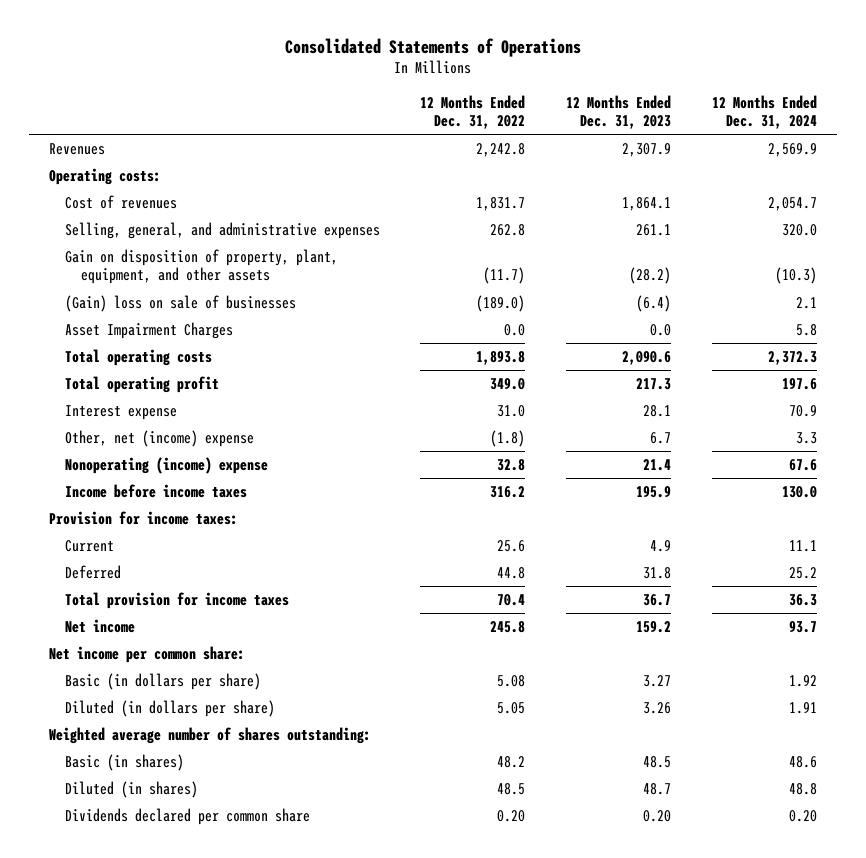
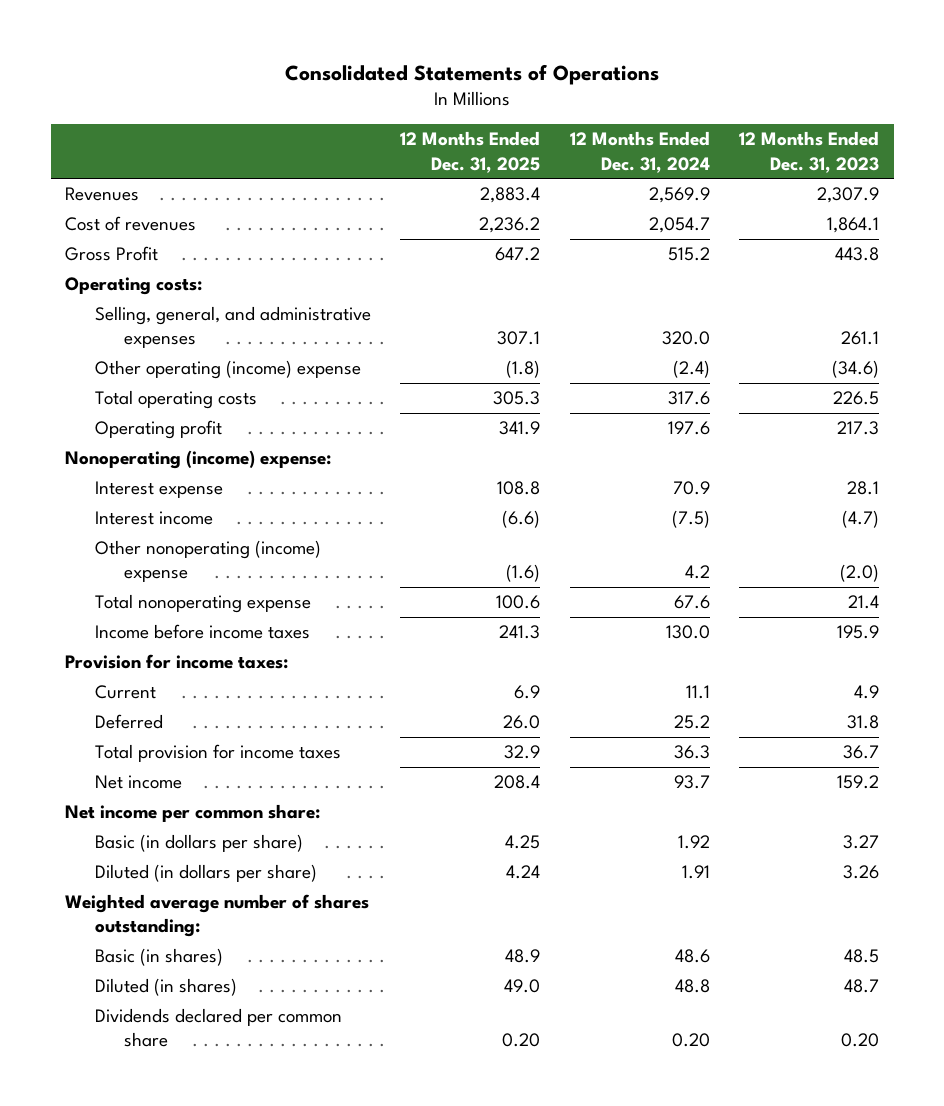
[420,94,526,130] 12 Months Ended Dec. 31, 2022 -> none
none -> [400,131,541,173] 12 Months Ended Dec. 31, 2025
none -> [65,246,159,262] Gross Profit
[48,168,161,186] Operating costs: -> [65,277,203,296] Operating costs:
[64,249,338,285] Gain on disposition of property, plant, equipment, and other assets -> none
[64,295,296,313] (Gain) loss on sale of businesses -> none
[64,322,233,340] Asset Impairment Charges -> none
none -> [94,360,361,380] Other operating (income) expense
[622,351,672,366] 2,090.6 -> [832,391,879,406] 226.5
[767,351,817,366] 2,372.3 -> [667,391,710,406] 317.6
[64,376,219,394] Total operating profit -> [94,420,222,440] Operating profit
none -> [65,450,332,470] Nonoperating (income) expense:
none -> [94,511,213,526] Interest income
[64,430,254,448] Other, net (income) expense -> [94,540,321,583] Other nonoperating (income) expense
[650,432,672,445] 6.7 -> [839,564,879,583] (2.0)
[795,432,817,445] 3.3 -> [684,565,710,580] 4.2
[64,457,268,475] Nonoperating (income) expense -> [94,594,311,614] Total nonoperating expense

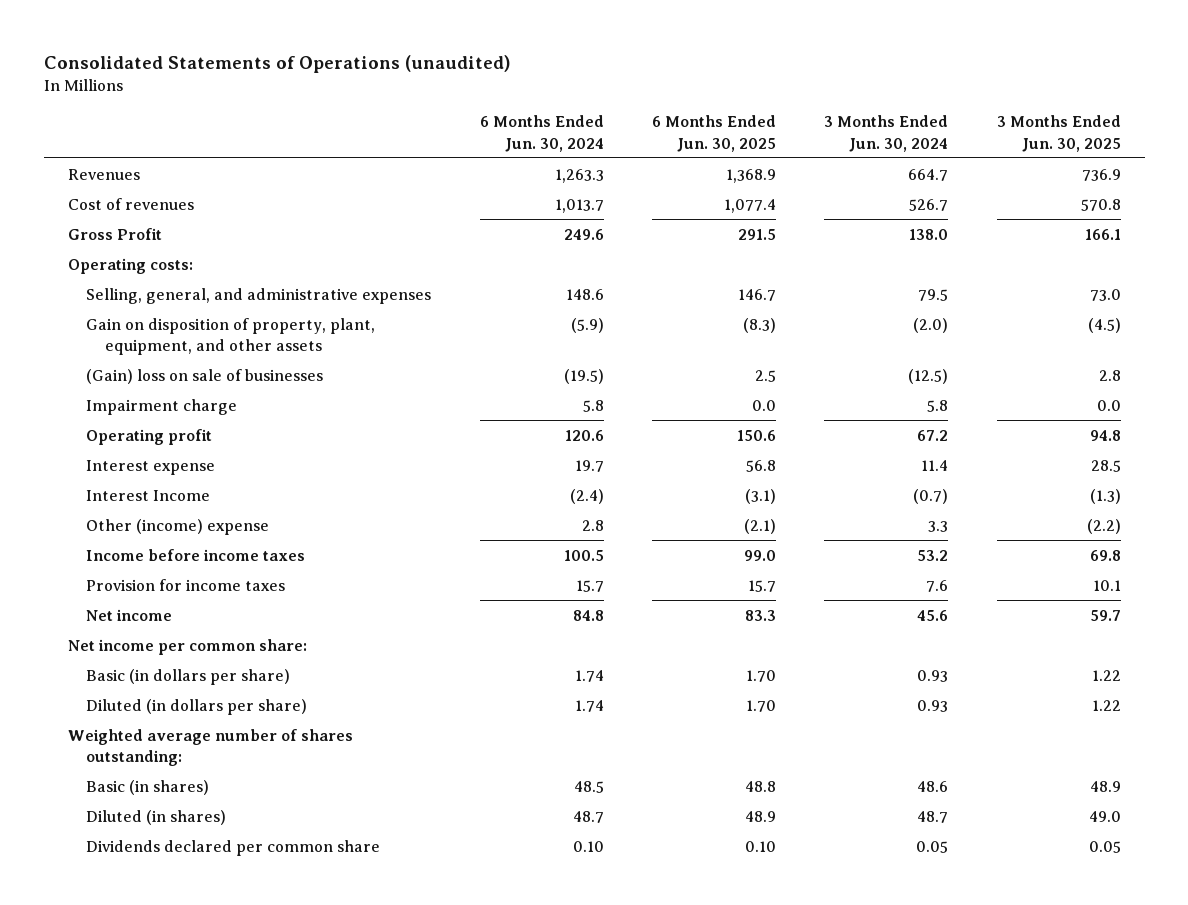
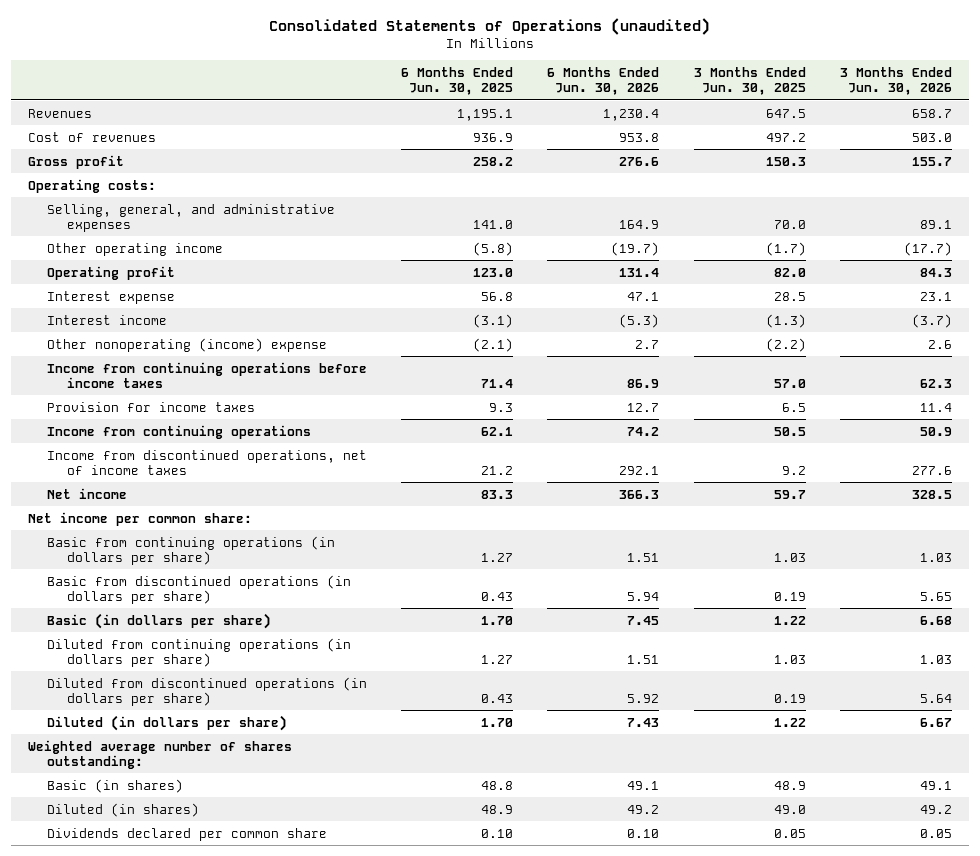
[479,115,604,152] 6 Months Ended Jun. 30, 2024 -> none
[824,115,949,152] 3 Months Ended Jun. 30, 2024 -> none
none -> [547,66,660,96] 6 Months Ended Jun. 30, 2026
none -> [839,66,952,96] 3 Months Ended Jun. 30, 2026
[725,168,776,183] 1,368.9 -> [457,108,514,121] 1,195.1
[1081,168,1121,181] 736.9 -> [765,108,806,118] 647.5
[723,198,776,213] 1,077.4 -> [473,132,514,142] 936.9
[1080,198,1121,211] 570.8 -> [765,132,806,142] 497.2
[67,227,162,240] Gross Profit -> [28,154,125,169] Gross profit
[737,228,776,240] 291.5 -> [473,156,514,166] 258.2
[1084,228,1121,240] 166.1 -> [765,156,806,166] 150.3
[86,317,376,355] Gain on disposition of property, plant, equipment, and other assets -> none
[86,368,324,384] (Gain) loss on sale of businesses -> none
[86,398,238,415] Impairment charge -> none
[737,288,776,301] 146.7 -> [473,219,514,229] 141.0
[1089,288,1121,301] 73.0 -> [773,219,806,229] 70.0
none -> [47,242,224,256] Other operating income
[736,429,776,441] 150.6 -> [473,267,514,277] 123.0
[1089,429,1121,441] 94.8 -> [773,267,806,277] 82.0
[86,489,211,501] Interest Income -> [47,314,168,325] Interest income
[86,518,270,535] Other (income) expense -> [47,337,328,352] Other nonoperating (income) expense
[86,548,306,561] Income before income taxes -> [47,361,368,388] Income from continuing operations before income taxes
[743,549,776,561] 99.0 -> [481,378,514,388] 71.4
[1089,549,1121,561] 69.8 -> [773,378,806,388] 57.0
[747,579,776,592] 15.7 -> [489,402,514,412] 9.3
[1092,579,1121,591] 10.1 -> [781,402,806,412] 6.5
none -> [47,424,312,439] Income from continuing operations
none -> [47,449,368,475] Income from discontinued operations, net of income taxes
none -> [47,535,336,565] Basic from continuing operations (in dollars per share)
none -> [47,574,352,604] Basic from discontinued operations (in dollars per share)
none -> [47,637,352,667] Diluted from continuing operations (in dollars per share)
none -> [47,676,368,706] Diluted from discontinued operations (in dollars per share)

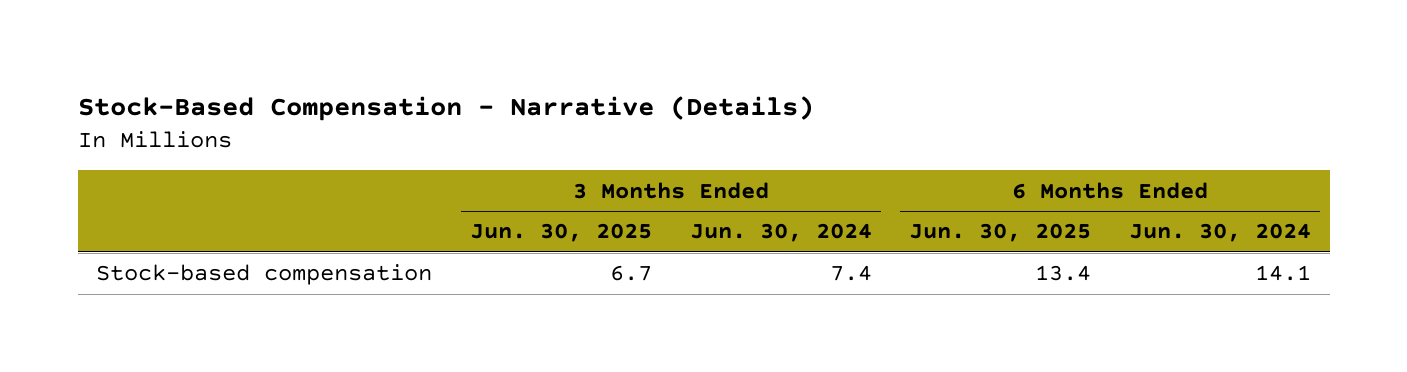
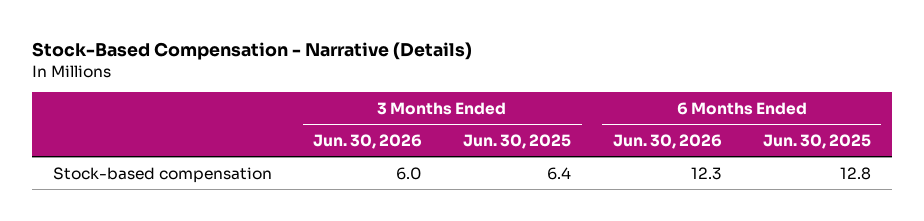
[689,223,872,243] Jun. 30, 2024 -> none
[1128,223,1311,243] Jun. 30, 2024 -> none
none -> [313,133,423,149] Jun. 30, 2026
none -> [612,133,722,149] Jun. 30, 2026
[610,265,653,282] 6.7 -> [547,166,572,180] 6.4
[1035,265,1092,282] 13.4 -> [839,166,871,180] 12.8

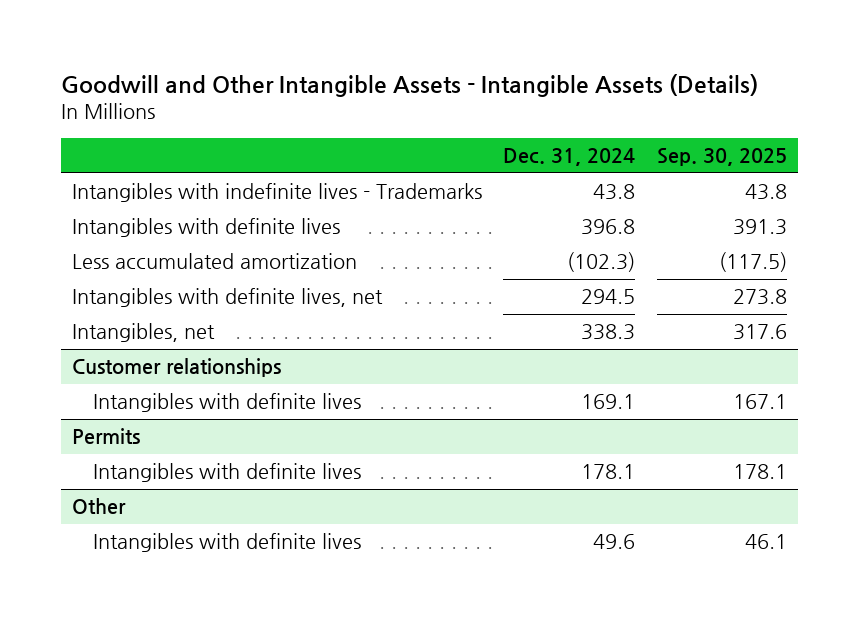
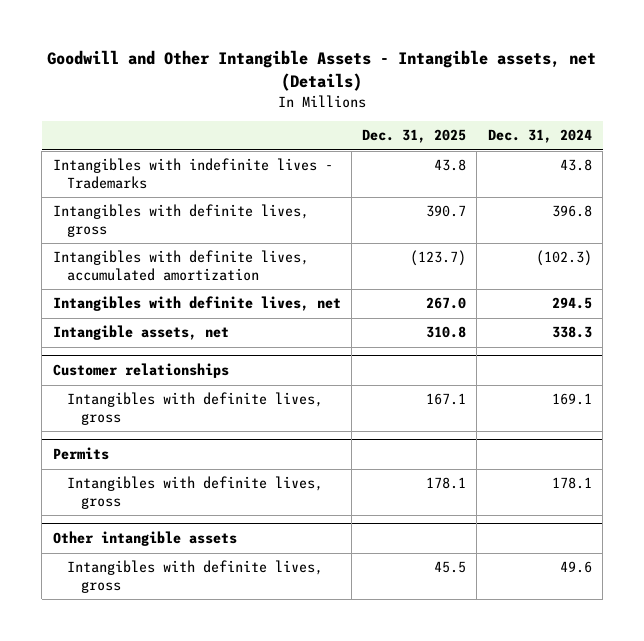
[61,73,759,97] Goodwill and Other Intangible Assets - Intangible Assets (Details) -> [47,50,597,91] Goodwill and Other Intangible Assets - Intangible assets, net (Details)
[656,148,787,167] Sep. 30, 2025 -> none
none -> [362,129,467,144] Dec. 31, 2025
[72,218,341,238] Intangibles with definite lives -> [52,204,309,237] Intangibles with definite lives, gross
[72,253,358,270] Less accumulated amortization -> [52,250,309,281] Intangibles with definite lives, accumulated amortization
[72,323,216,343] Intangibles, net -> [52,325,229,341] Intangible assets, net
[92,393,361,413] Intangibles with definite lives -> [66,392,323,425] Intangibles with definite lives, gross
[92,463,361,483] Intangibles with definite lives -> [66,476,323,509] Intangibles with definite lives, gross
[72,498,127,515] Other -> [52,531,237,547] Other intangible assets
[92,533,361,553] Intangibles with definite lives -> [66,560,323,593] Intangibles with definite lives, gross

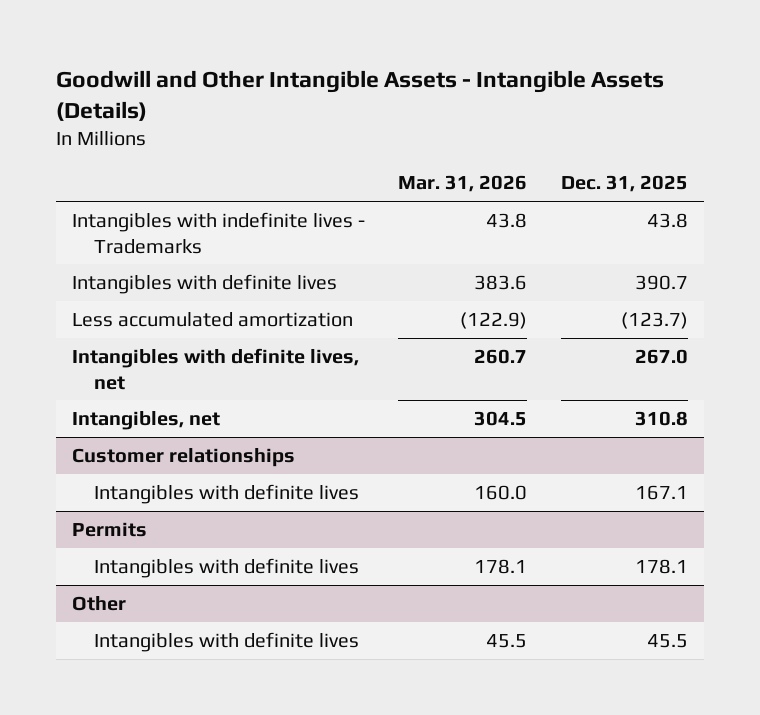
[47,50,597,91] Goodwill and Other Intangible Assets - Intangible assets, net (Details) -> [55,69,664,121] Goodwill and Other Intangible Assets - Intangible Assets (Details)
[487,129,592,144] Dec. 31, 2024 -> none
none -> [398,175,528,193] Mar. 31, 2026
[52,204,309,237] Intangibles with definite lives, gross -> [72,273,338,294] Intangibles with definite lives
[52,250,309,281] Intangibles with definite lives, accumulated amortization -> [72,311,354,327] Less accumulated amortization
[52,325,229,341] Intangible assets, net -> [72,410,221,430] Intangibles, net
[66,392,323,425] Intangibles with definite lives, gross -> [93,483,359,504] Intangibles with definite lives
[66,476,323,509] Intangibles with definite lives, gross -> [93,557,359,578] Intangibles with definite lives
[52,531,237,547] Other intangible assets -> [72,595,127,611] Other
[66,560,323,593] Intangibles with definite lives, gross -> [93,631,359,652] Intangibles with definite lives

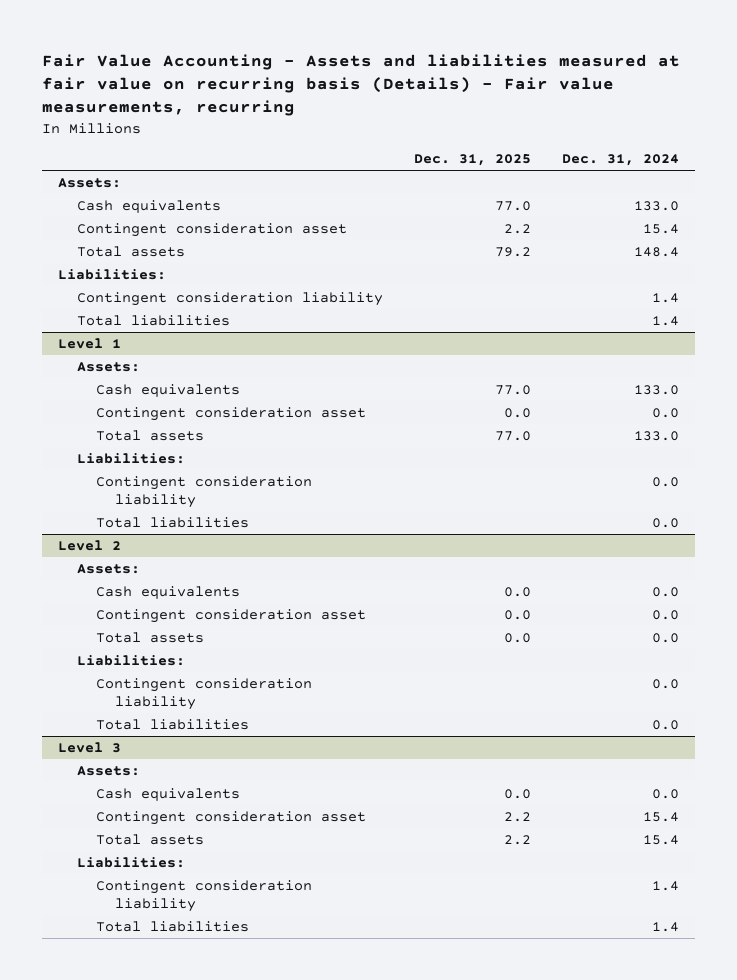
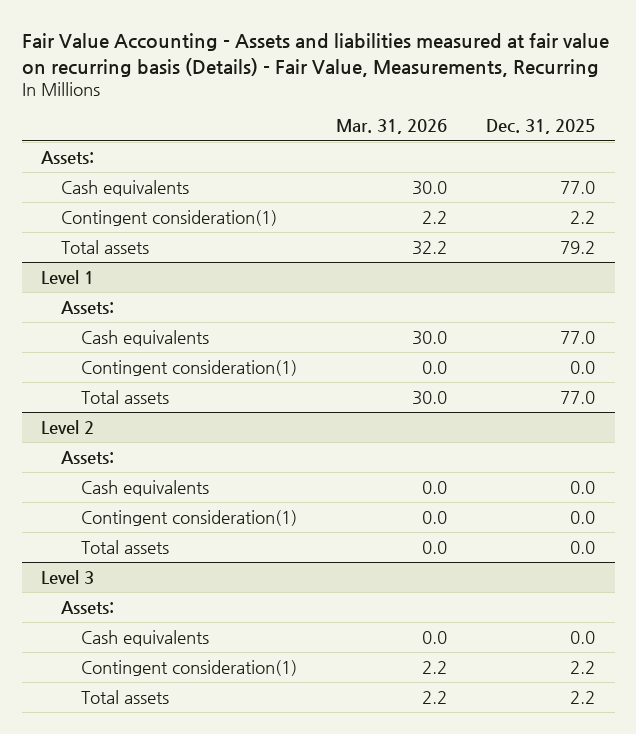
[42,53,681,117] Fair Value Accounting - Assets and liabilities measured at fair value on recurring basis (Details) - Fair value measurements, recurring -> [21,33,609,77] Fair Value Accounting - Assets and liabilities measured at fair value on recurring basis (Details) - Fair Value, Measurements, Recurring
[562,154,680,167] Dec. 31, 2024 -> none
none -> [336,119,448,135] Mar. 31, 2026
[76,222,347,237] Contingent consideration asset -> [61,209,278,226] Contingent consideration(1)
[57,268,166,280] Liabilities: -> none
[76,291,383,306] Contingent consideration liability -> none
[76,314,230,326] Total liabilities -> none
[96,406,367,421] Contingent consideration asset -> [81,359,298,376] Contingent consideration(1)
[76,452,185,464] Liabilities: -> none
[96,475,313,509] Contingent consideration liability -> none
[96,516,250,528] Total liabilities -> none
[96,608,367,623] Contingent consideration asset -> [81,509,298,526] Contingent consideration(1)
[76,654,185,666] Liabilities: -> none
[96,677,313,711] Contingent consideration liability -> none
[96,718,250,730] Total liabilities -> none
[96,810,367,825] Contingent consideration asset -> [81,659,298,676] Contingent consideration(1)
[76,856,185,868] Liabilities: -> none
[96,879,313,913] Contingent consideration liability -> none
[96,920,250,932] Total liabilities -> none

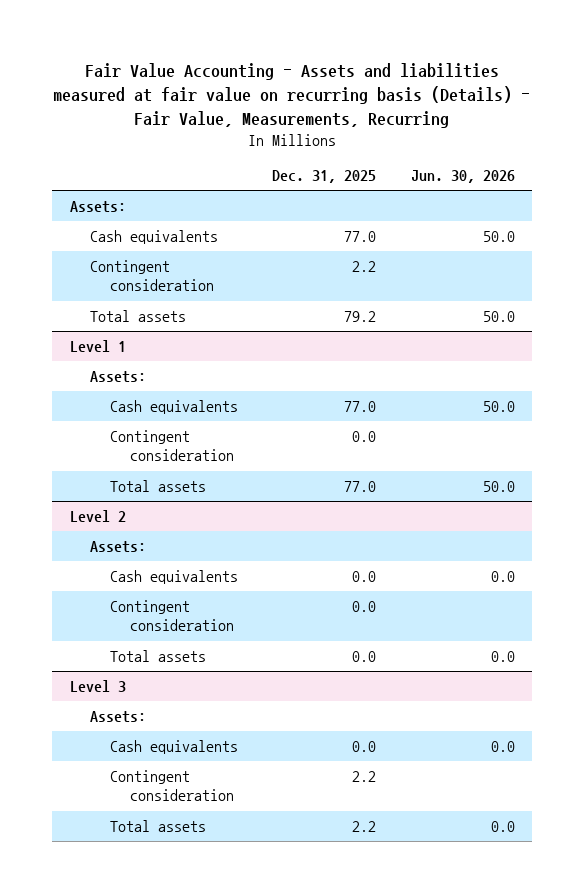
[336,119,448,135] Mar. 31, 2026 -> none
none -> [410,170,515,184] Jun. 30, 2026
[61,209,278,226] Contingent consideration(1) -> [89,260,214,292] Contingent consideration
[81,359,298,376] Contingent consideration(1) -> [109,430,235,462] Contingent consideration
[81,509,298,526] Contingent consideration(1) -> [109,600,235,632] Contingent consideration
[81,659,298,676] Contingent consideration(1) -> [109,770,235,802] Contingent consideration

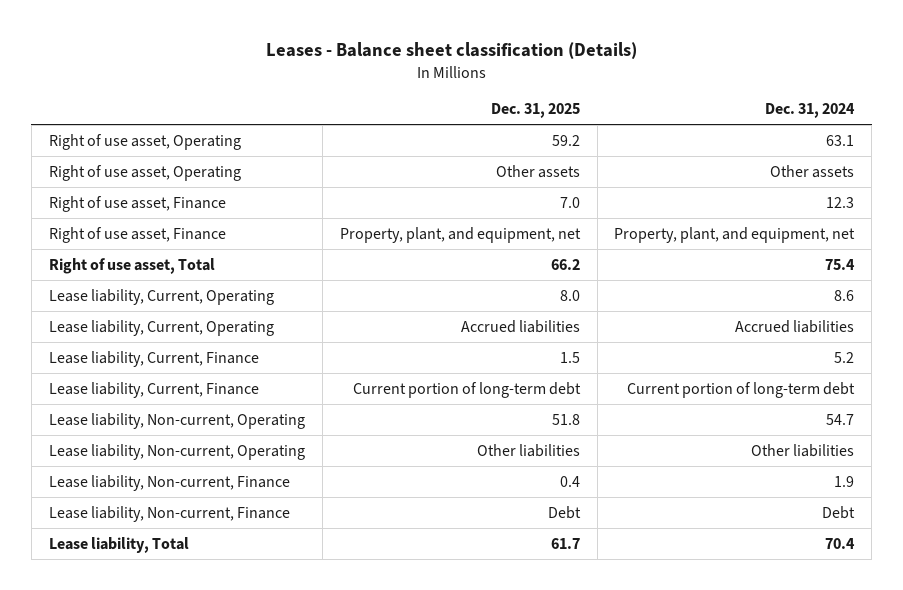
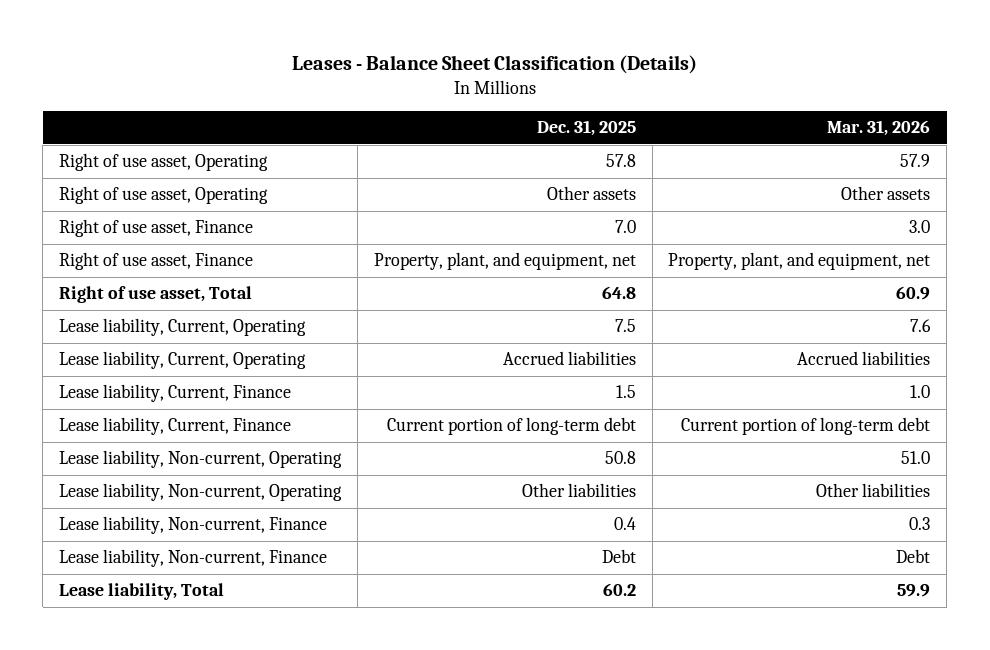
[265,42,637,60] Leases - Balance sheet classification (Details) -> [291,55,697,75] Leases - Balance Sheet Classification (Details)
[765,103,856,119] Dec. 31, 2024 -> none
none -> [827,120,931,137] Mar. 31, 2026
[551,134,580,146] 59.2 -> [605,154,636,168] 57.8
[550,258,580,270] 66.2 -> [601,286,636,300] 64.8
[559,289,580,301] 8.0 -> [614,319,636,333] 7.5
[551,413,580,425] 51.8 -> [604,451,636,465] 50.8
[550,537,580,549] 61.7 -> [602,583,636,597] 60.2

